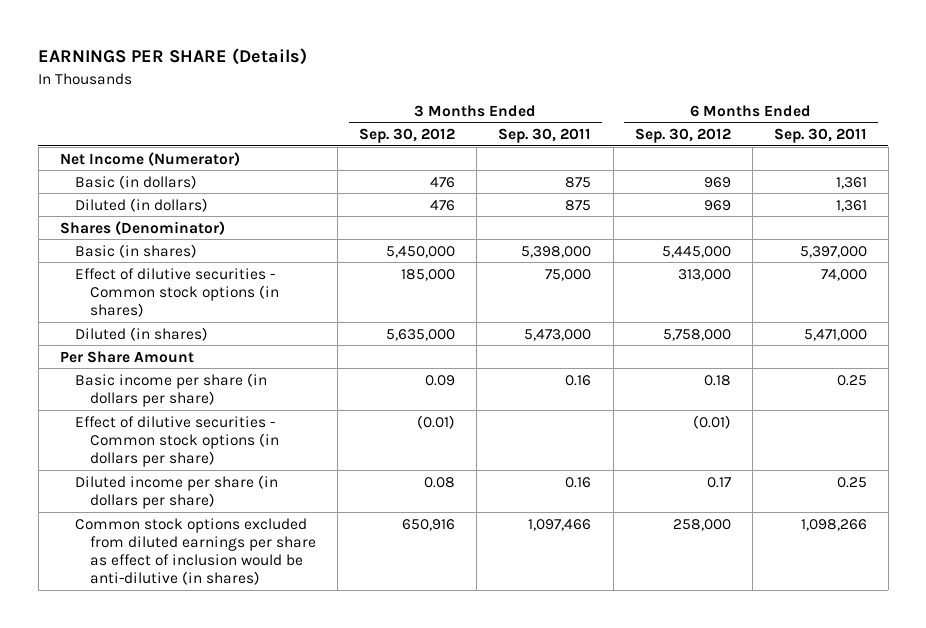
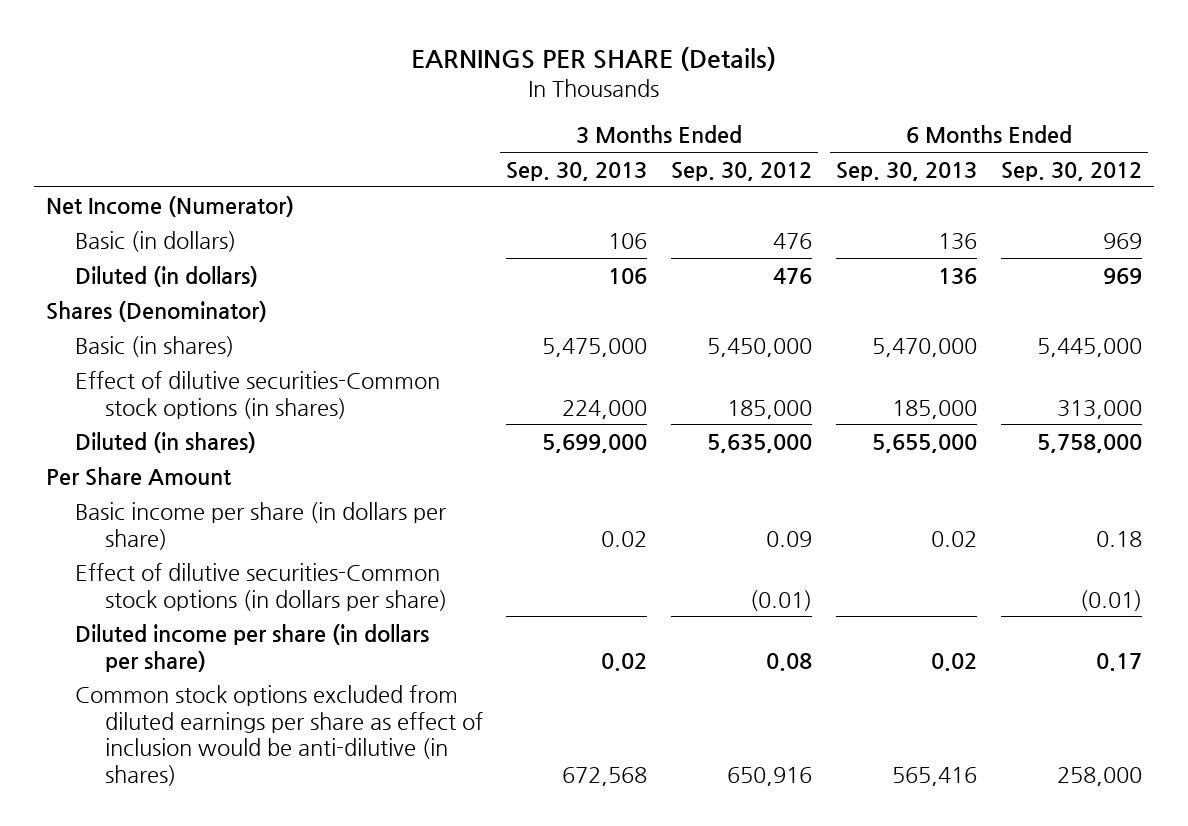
[498,128,592,144] Sep. 30, 2011 -> none
[773,128,867,144] Sep. 30, 2011 -> none
none -> [506,161,648,181] Sep. 30, 2013
none -> [836,161,978,181] Sep. 30, 2013
[74,267,280,318] Effect of dilutive securities - Common stock options (in shares) -> [75,370,441,419] Effect of dilutive securities-Common stock options (in shares)
[74,415,280,468] Effect of dilutive securities - Common stock options (in dollars per share) -> [75,562,447,611] Effect of dilutive securities-Common stock options (in dollars per share)

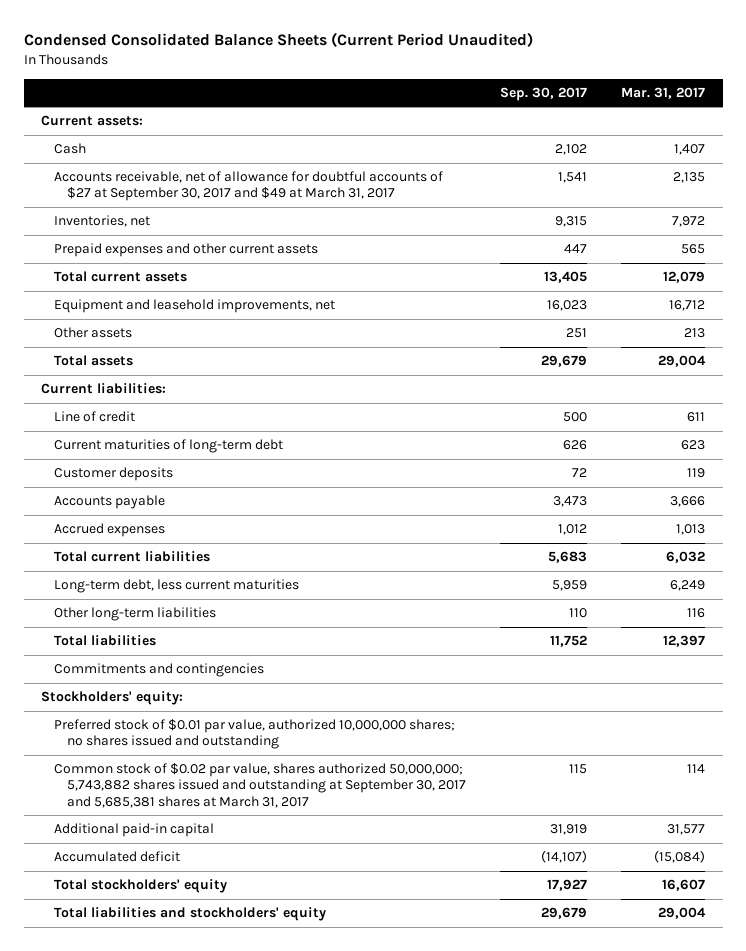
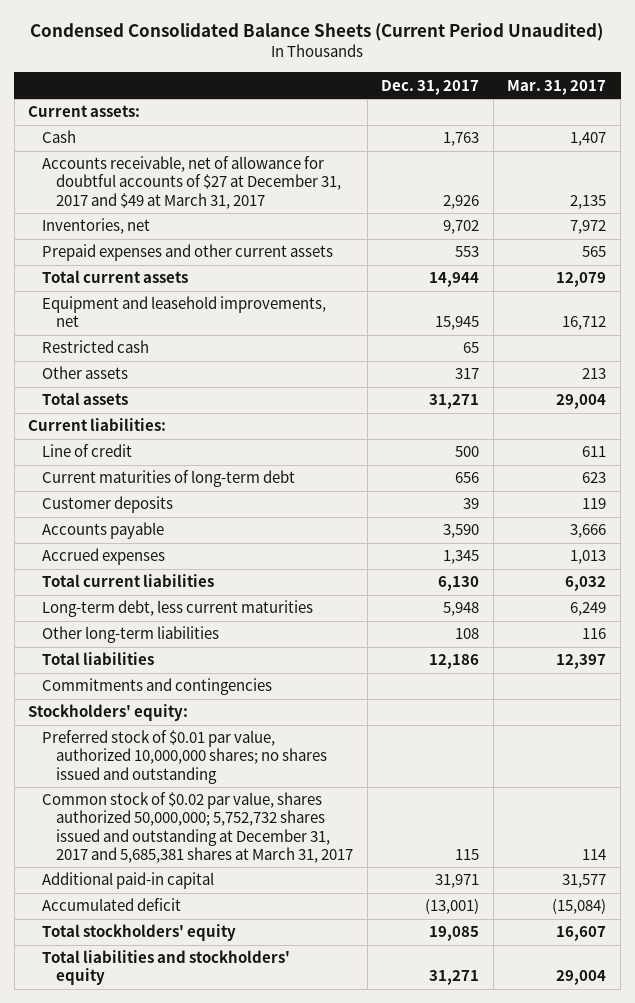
[500,86,588,101] Sep. 30, 2017 -> none
none -> [381,79,480,95] Dec. 31, 2017
[53,171,443,202] Accounts receivable, net of allowance for doubtful accounts of $27 at September 30, 2017 and $49 at March 31, 2017 -> [42,156,342,209] Accounts receivable, net of allowance for doubtful accounts of $27 at December 31, 2017 and $49 at March 31, 2017
none -> [42,340,150,354] Restricted cash
[53,763,466,808] Common stock of $0.02 par value, shares authorized 50,000,000; 5,743,882 shares issued and outstanding at September 30, 2017 and 5,685,381 shares at March 31, 2017 -> [42,792,354,863] Common stock of $0.02 par value, shares authorized 50,000,000; 5,752,732 shares issued and outstanding at December 31, 2017 and 5,685,381 shares at March 31, 2017

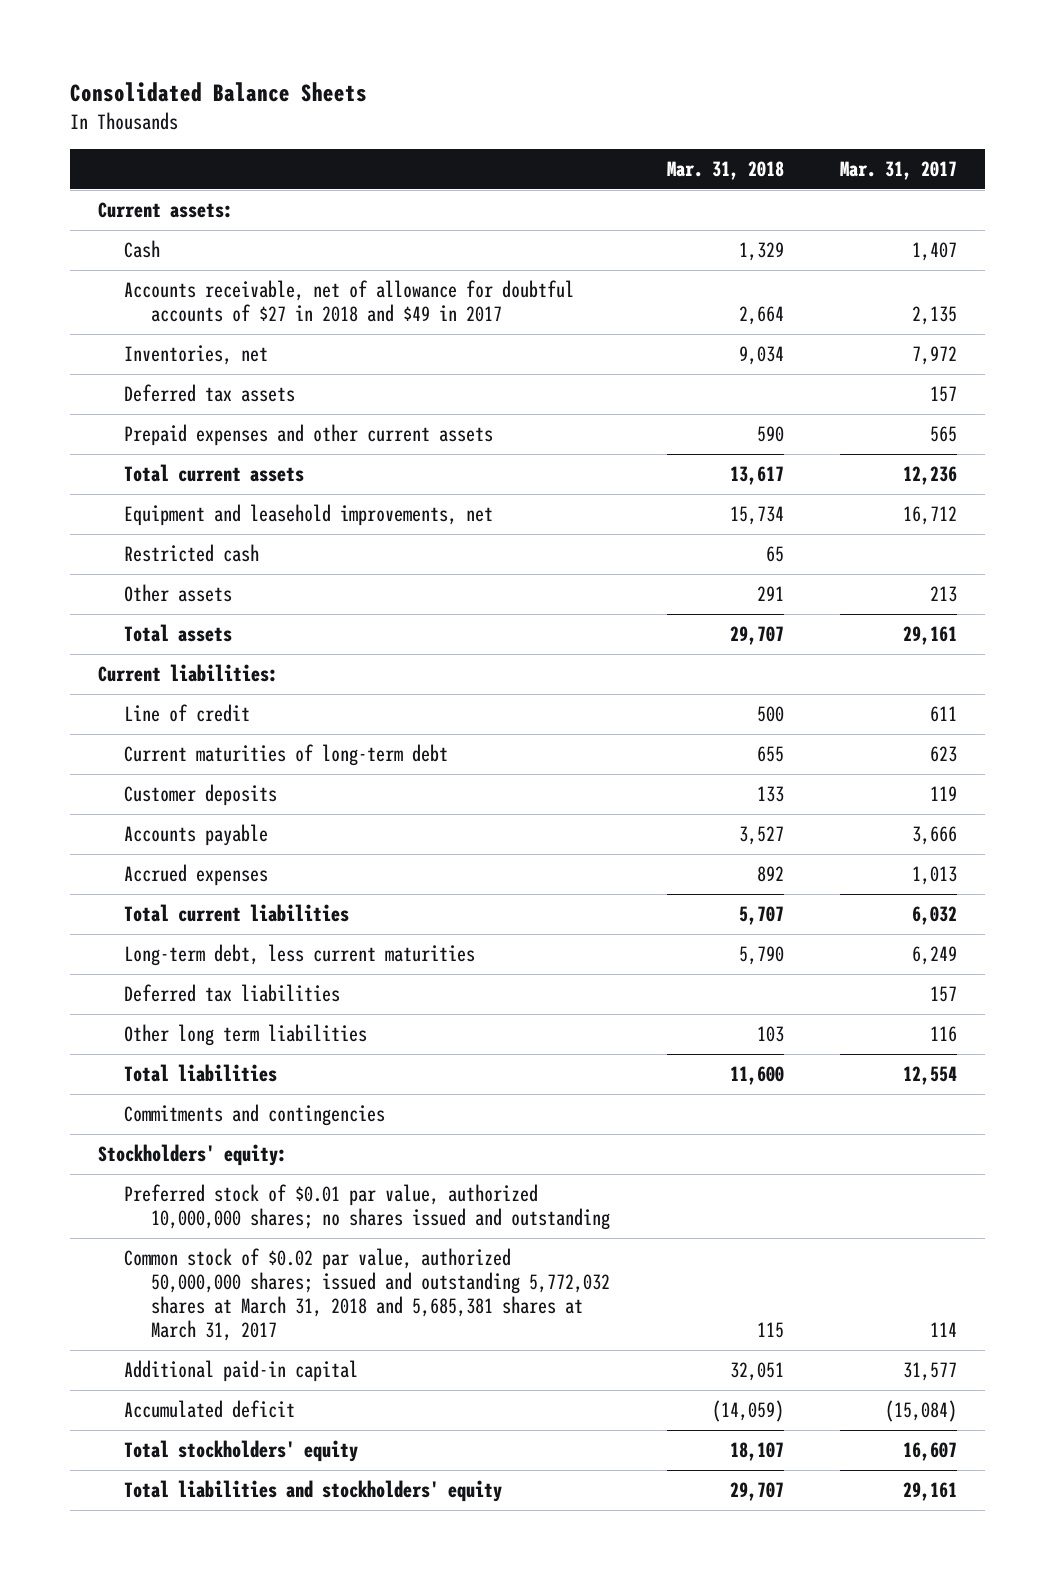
[30,23,604,42] Condensed Consolidated Balance Sheets (Current Period Unaudited) -> [69,82,367,103] Consolidated Balance Sheets
[381,79,480,95] Dec. 31, 2017 -> none
none -> [666,161,784,181] Mar. 31, 2018
[42,156,342,209] Accounts receivable, net of allowance for doubtful accounts of $27 at December 31, 2017 and $49 at March 31, 2017 -> [124,279,575,323] Accounts receivable, net of allowance for doubtful accounts of $27 in 2018 and $49 in 2017
none -> [124,383,296,402] Deferred tax assets
[556,272,607,288] 12,079 -> [903,465,958,485] 12,236
[556,394,607,410] 29,004 -> [903,625,958,645] 29,161
none -> [124,983,341,1002] Deferred tax liabilities
[42,626,220,644] Other long-term liabilities -> [124,1023,368,1046] Other long term liabilities
[556,654,607,670] 12,397 -> [903,1065,958,1085] 12,554
[42,792,354,863] Common stock of $0.02 par value, shares authorized 50,000,000; 5,752,732 shares issued and outstanding at December 31, 2017 and 5,685,381 shares at March 31, 2017 -> [124,1247,611,1342] Common stock of $0.02 par value, authorized 50,000,000 shares; issued and outstanding 5,772,032 shares at March 31, 2018 and 5,685,381 shares at March 31, 2017
[556,970,607,986] 29,004 -> [903,1481,958,1501] 29,161

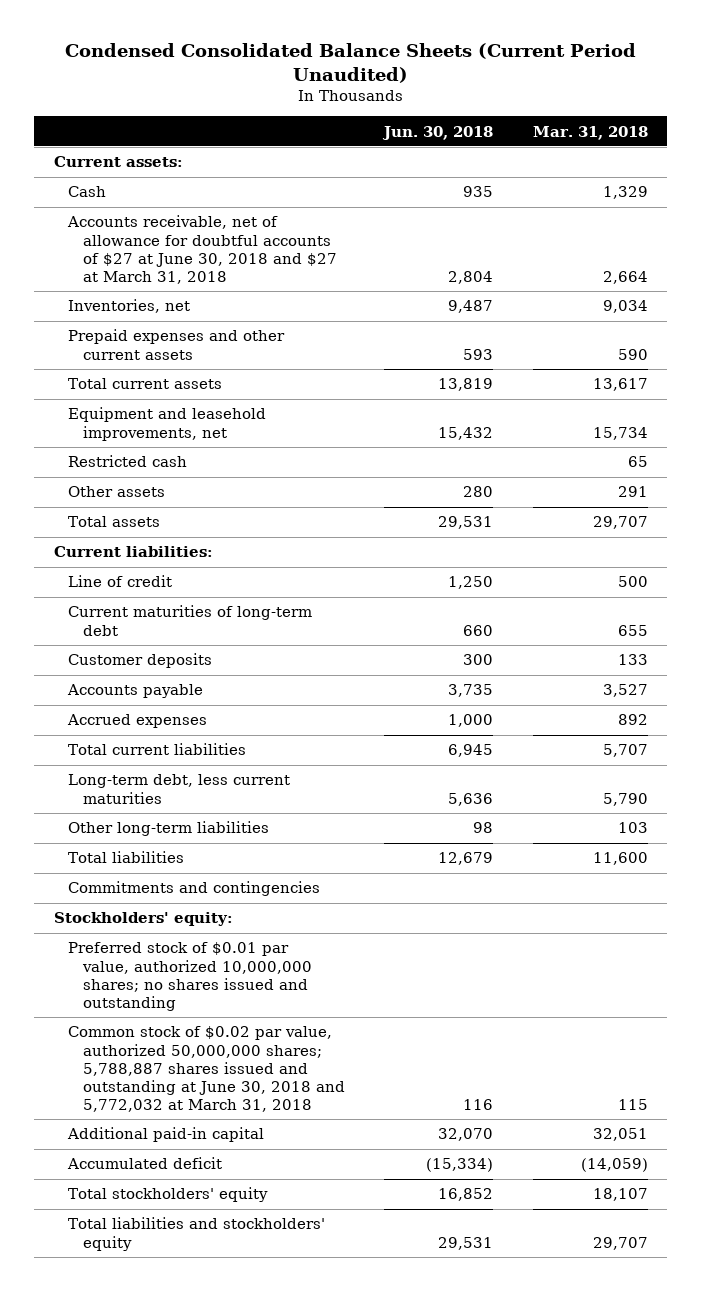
[69,82,367,103] Consolidated Balance Sheets -> [64,43,636,83] Condensed Consolidated Balance Sheets (Current Period Unaudited)
[840,161,958,181] Mar. 31, 2017 -> none
none -> [382,125,494,140] Jun. 30, 2018
[124,279,575,323] Accounts receivable, net of allowance for doubtful accounts of $27 in 2018 and $49 in 2017 -> [67,215,337,284] Accounts receivable, net of allowance for doubtful accounts of $27 at June 30, 2018 and $27 at March 31, 2018
[124,383,296,402] Deferred tax assets -> none
[124,983,341,1002] Deferred tax liabilities -> none
[124,1023,368,1046] Other long term liabilities -> [68,821,270,837] Other long-term liabilities
[124,1247,611,1342] Common stock of $0.02 par value, authorized 50,000,000 shares; issued and outstanding 5,772,032 shares at March 31, 2018 and 5,685,381 shares at March 31, 2017 -> [68,1026,345,1113] Common stock of $0.02 par value, authorized 50,000,000 shares; 5,788,887 shares issued and outstanding at June 30, 2018 and 5,772,032 at March 31, 2018

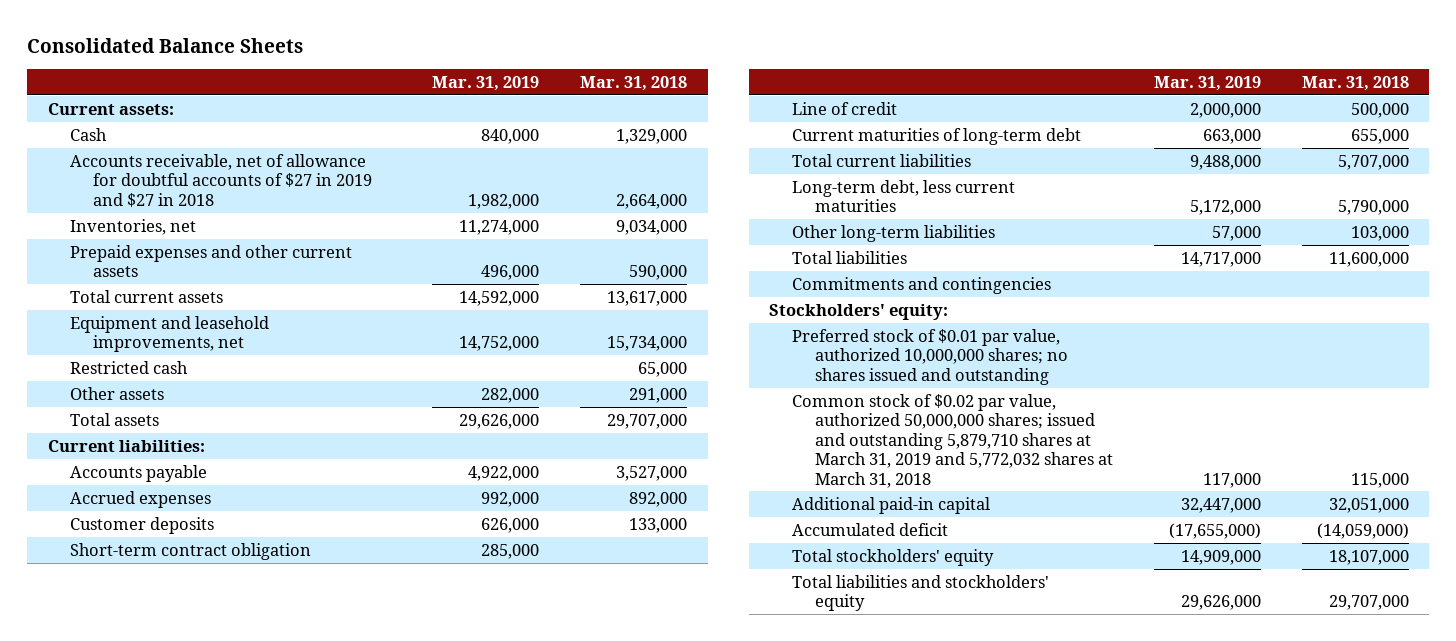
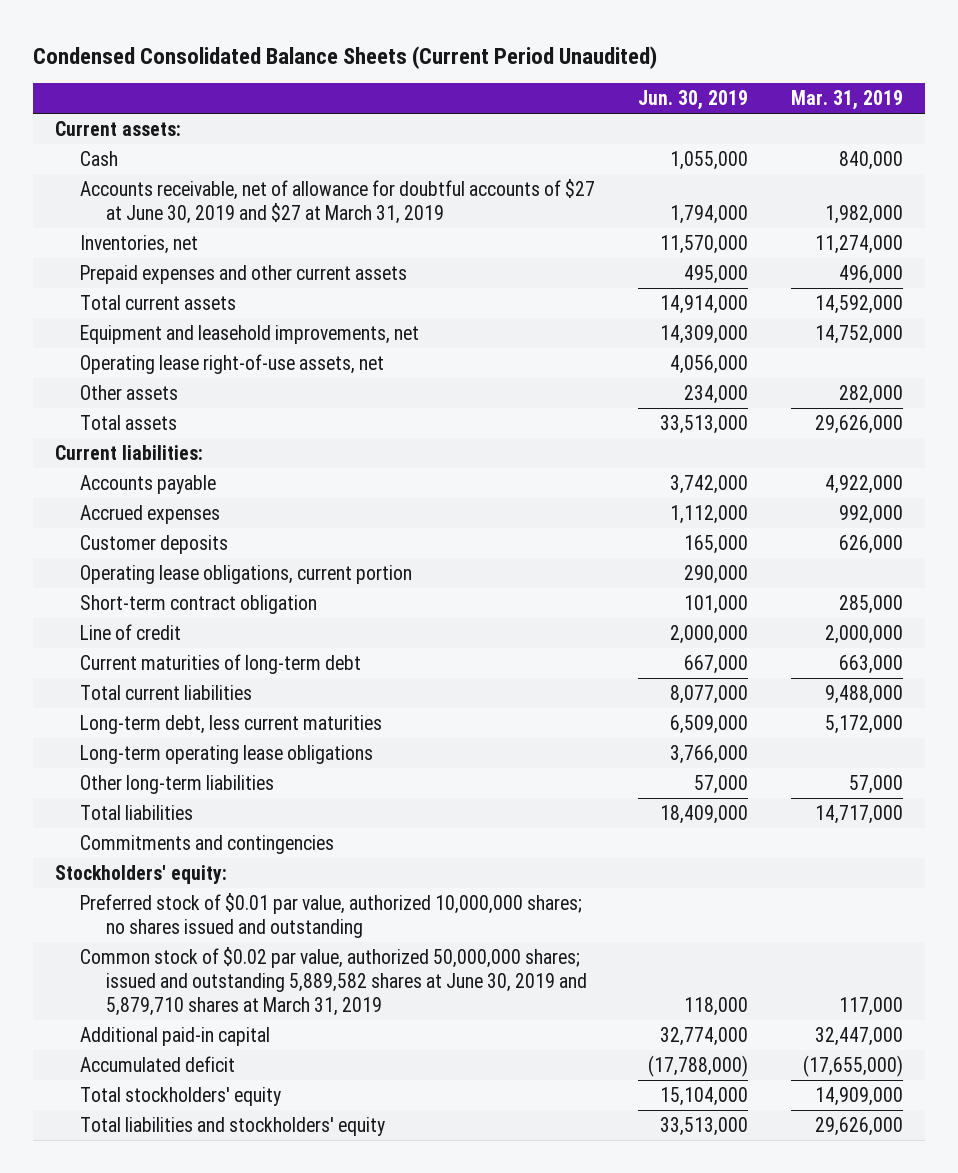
[27,37,304,53] Consolidated Balance Sheets -> [33,45,658,69] Condensed Consolidated Balance Sheets (Current Period Unaudited)
[580,75,688,91] Mar. 31, 2018 -> none
none -> [638,90,749,111] Jun. 30, 2019
[70,153,372,207] Accounts receivable, net of allowance for doubtful accounts of $27 in 2019 and $27 in 2018 -> [80,178,596,224] Accounts receivable, net of allowance for doubtful accounts of $27 at June 30, 2019 and $27 at March 31, 2019
[70,360,189,374] Restricted cash -> none
none -> [80,353,385,374] Operating lease right-of-use assets, net
none -> [80,564,413,584] Operating lease obligations, current portion
none -> [80,744,374,764] Long-term operating lease obligations
[791,393,1113,488] Common stock of $0.02 par value, authorized 50,000,000 shares; issued and outstanding 5,879,710 shares at March 31, 2019 and 5,772,032 shares at March 31, 2018 -> [80,946,587,1016] Common stock of $0.02 par value, authorized 50,000,000 shares; issued and outstanding 5,889,582 shares at June 30, 2019 and 5,879,710 shares at March 31, 2019

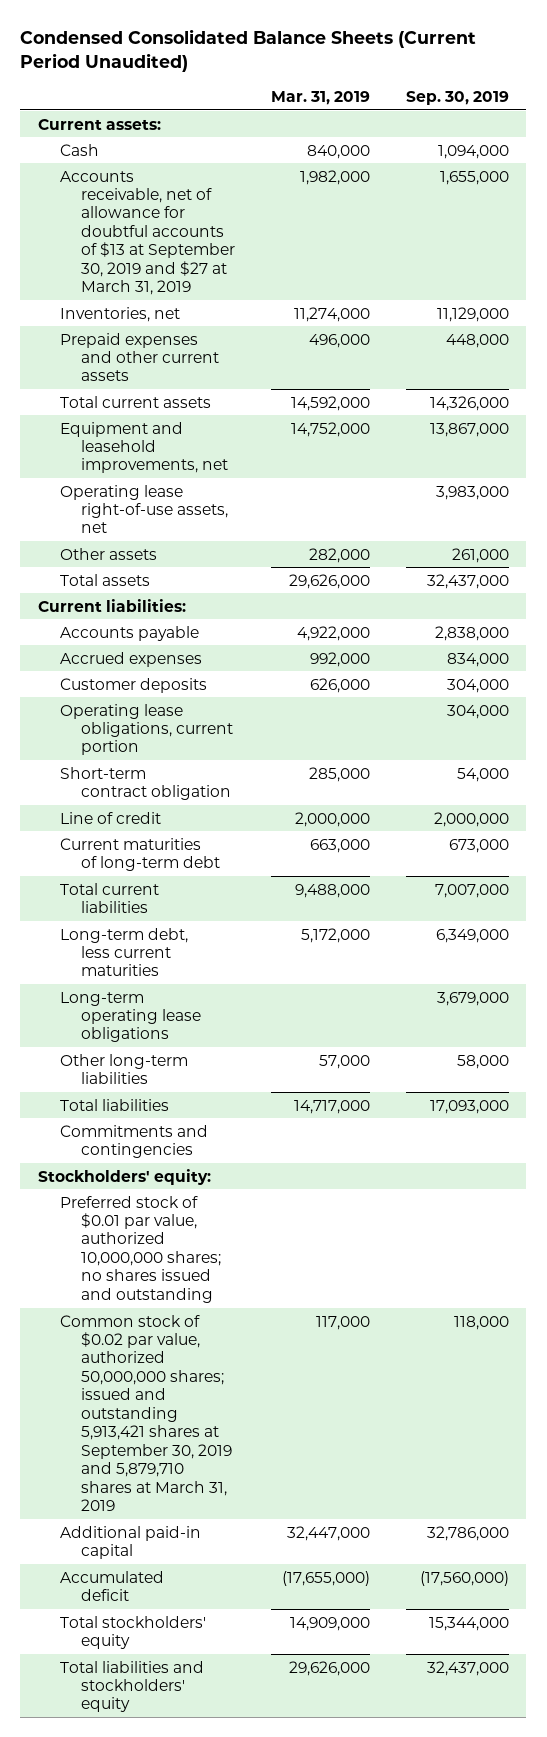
[638,90,749,111] Jun. 30, 2019 -> none
none -> [405,90,509,105] Sep. 30, 2019
[80,178,596,224] Accounts receivable, net of allowance for doubtful accounts of $27 at June 30, 2019 and $27 at March 31, 2019 -> [59,170,236,296] Accounts receivable, net of allowance for doubtful accounts of $13 at September 30, 2019 and $27 at March 31, 2019
[80,946,587,1016] Common stock of $0.02 par value, authorized 50,000,000 shares; issued and outstanding 5,889,582 shares at June 30, 2019 and 5,879,710 shares at March 31, 2019 -> [59,1314,233,1511] Common stock of $0.02 par value, authorized 50,000,000 shares; issued and outstanding 5,913,421 shares at September 30, 2019 and 5,879,710 shares at March 31, 2019

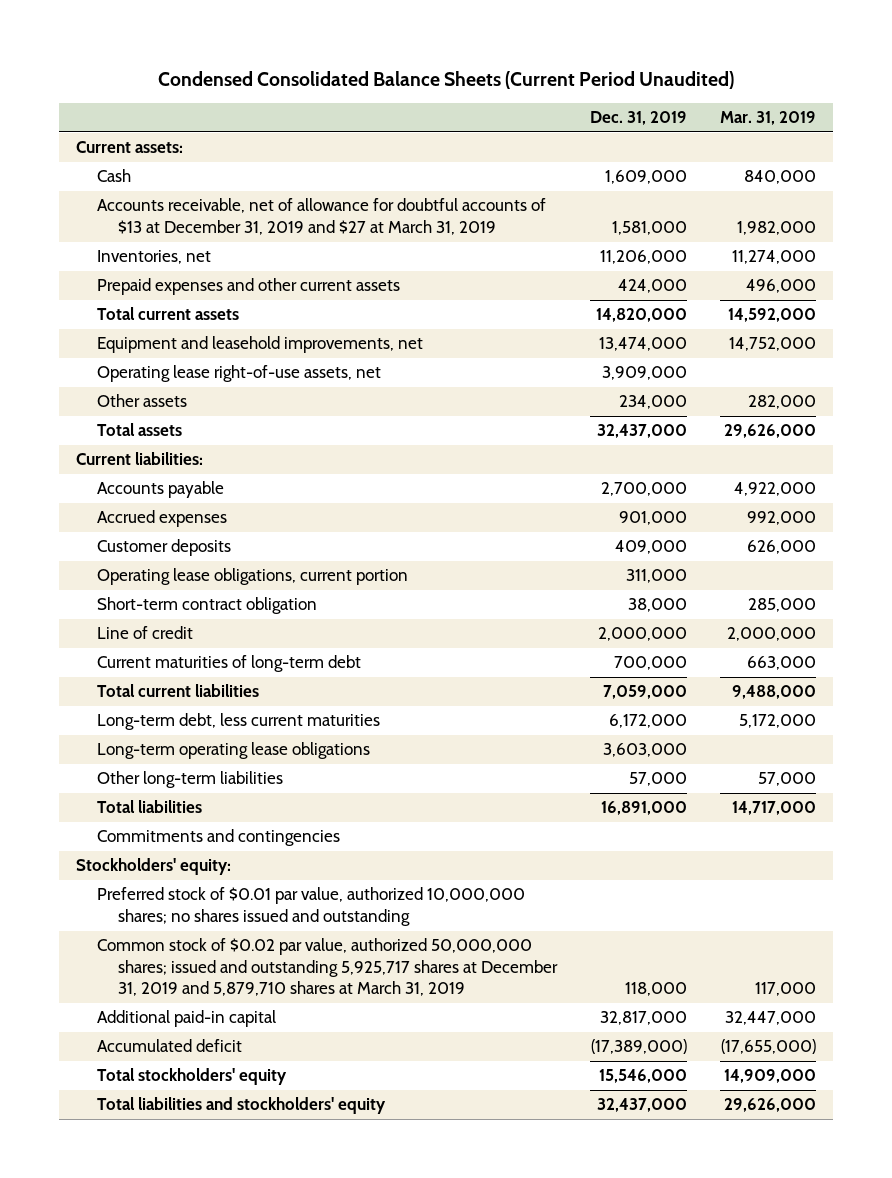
[405,90,509,105] Sep. 30, 2019 -> none
none -> [589,111,687,126] Dec. 31, 2019
[59,170,236,296] Accounts receivable, net of allowance for doubtful accounts of $13 at September 30, 2019 and $27 at March 31, 2019 -> [96,198,546,235] Accounts receivable, net of allowance for doubtful accounts of $13 at December 31, 2019 and $27 at March 31, 2019
[59,1314,233,1511] Common stock of $0.02 par value, authorized 50,000,000 shares; issued and outstanding 5,913,421 shares at September 30, 2019 and 5,879,710 shares at March 31, 2019 -> [96,938,558,997] Common stock of $0.02 par value, authorized 50,000,000 shares; issued and outstanding 5,925,717 shares at December 31, 2019 and 5,879,710 shares at March 31, 2019

